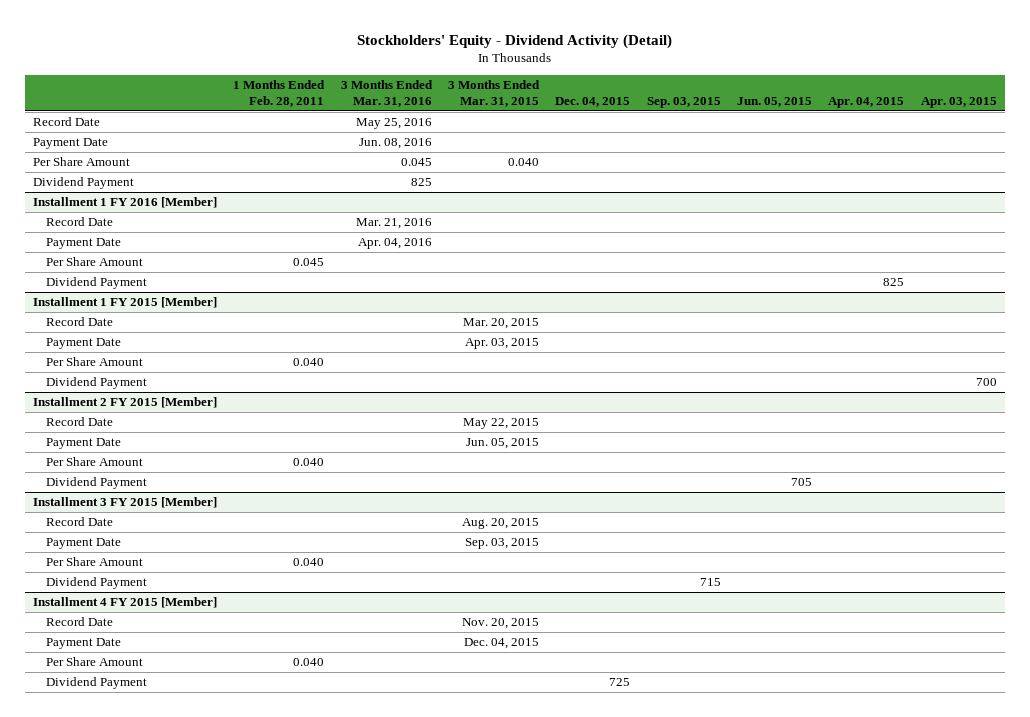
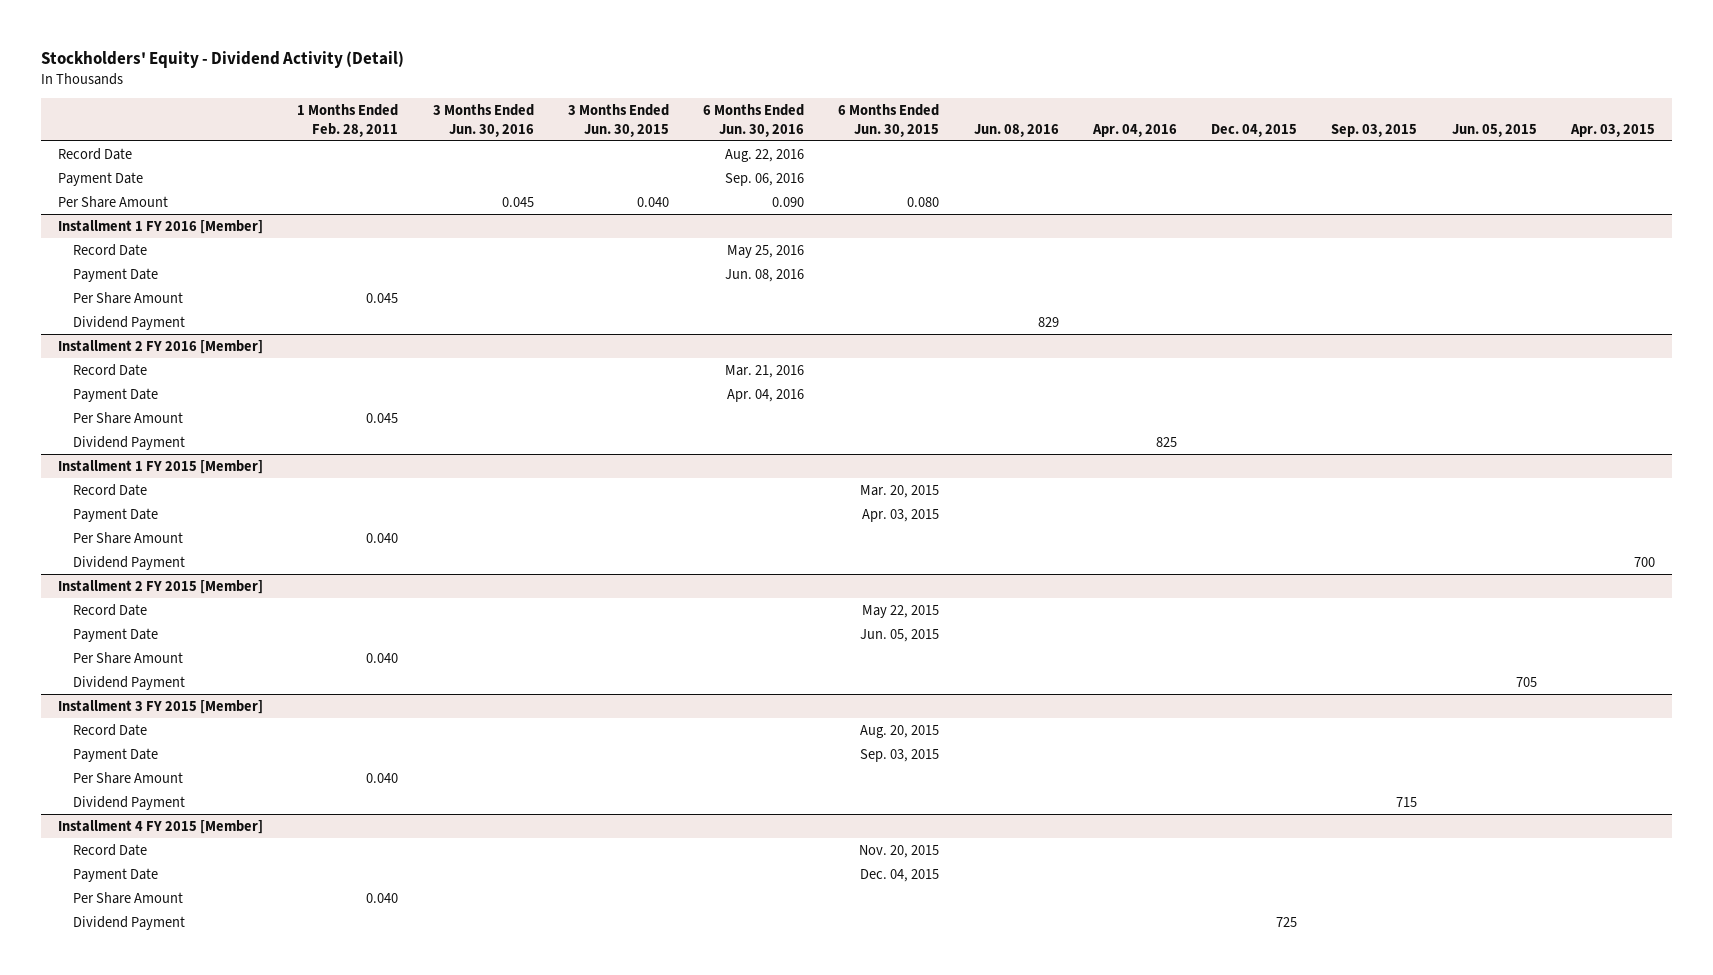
[340,80,433,108] 3 Months Ended Mar. 31, 2016 -> none
[448,80,541,108] 3 Months Ended Mar. 31, 2015 -> none
[828,97,905,109] Apr. 04, 2015 -> none
none -> [432,104,534,137] 3 Months Ended Jun. 30, 2016
none -> [567,104,669,137] 3 Months Ended Jun. 30, 2015
none -> [703,104,805,137] 6 Months Ended Jun. 30, 2016
none -> [838,104,940,137] 6 Months Ended Jun. 30, 2015
none -> [973,123,1059,137] Jun. 08, 2016
none -> [1091,123,1177,137] Apr. 04, 2016
[33,177,135,190] Dividend Payment -> none
none -> [58,339,264,354] Installment 2 FY 2016 [Member]
none -> [73,363,148,376] Record Date
none -> [73,387,159,402] Payment Date
none -> [73,411,184,424] Per Share Amount
none -> [73,435,186,450] Dividend Payment

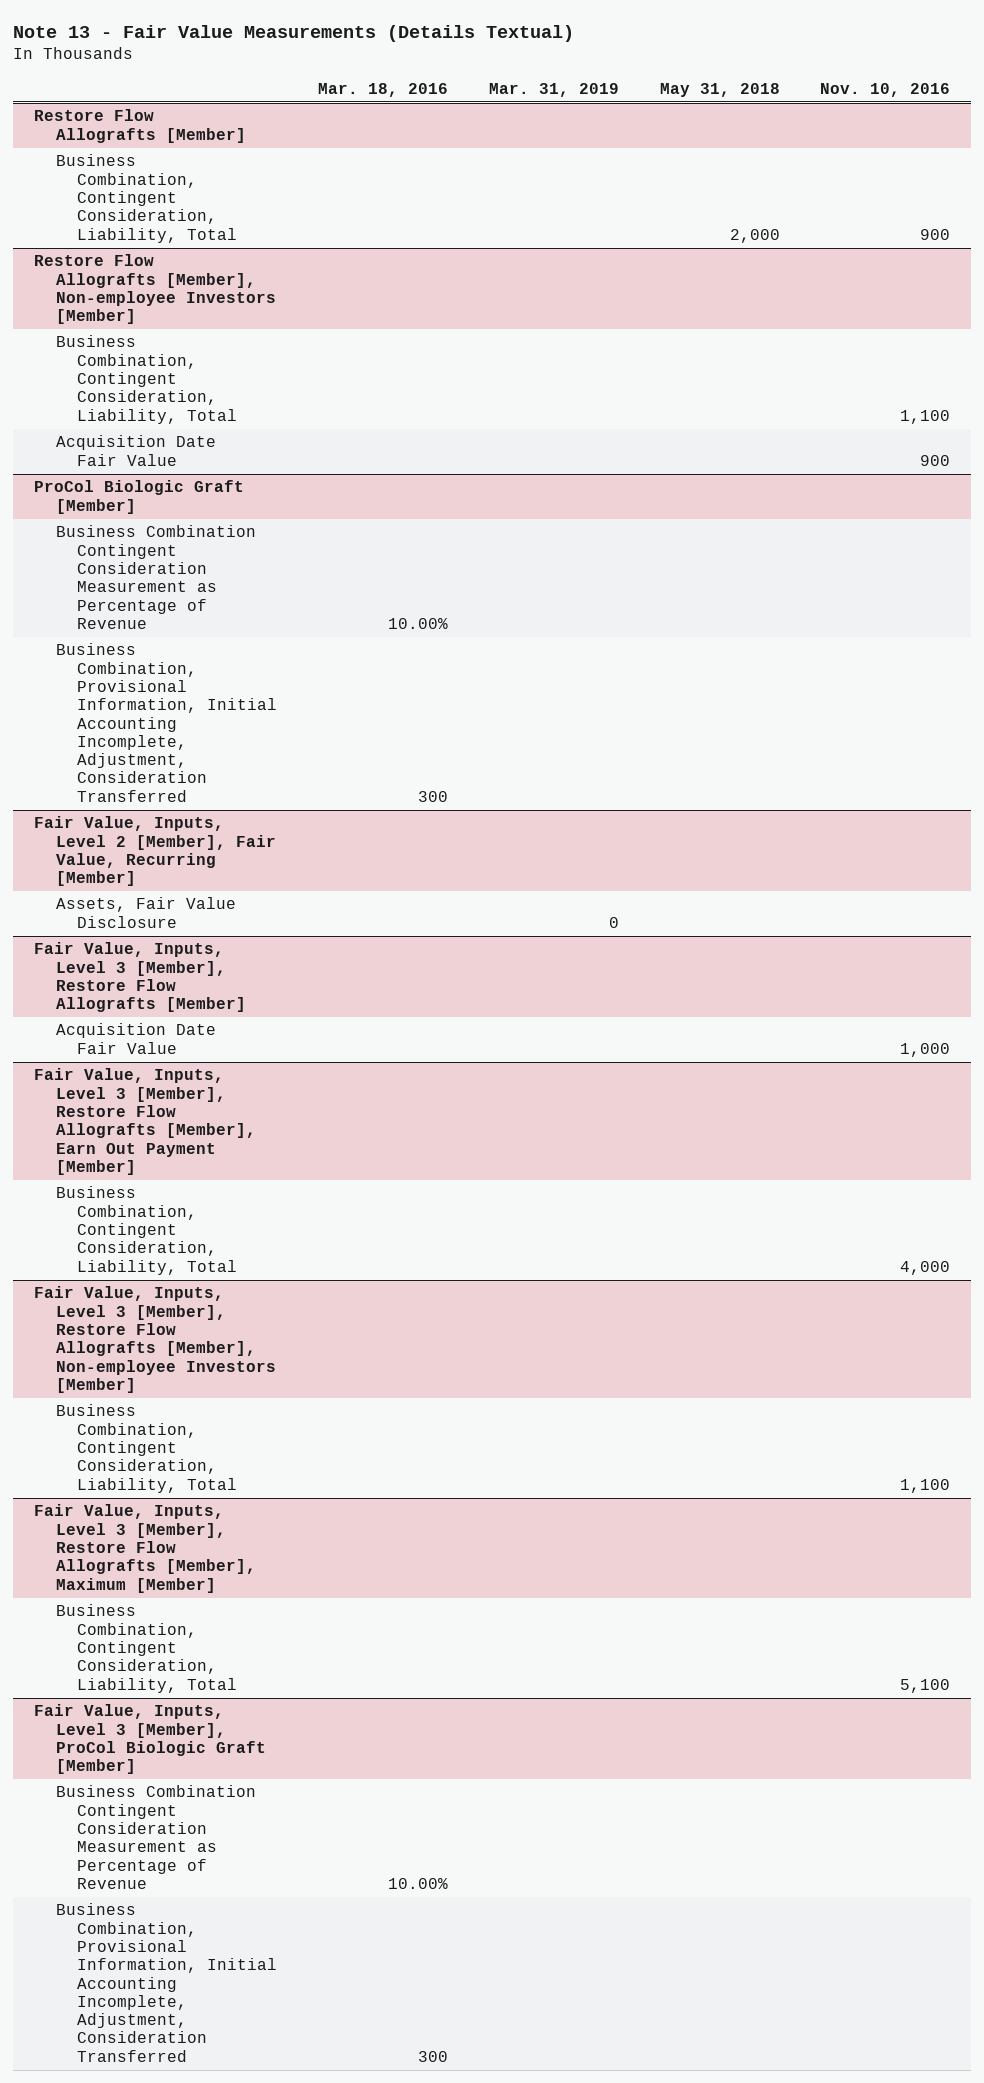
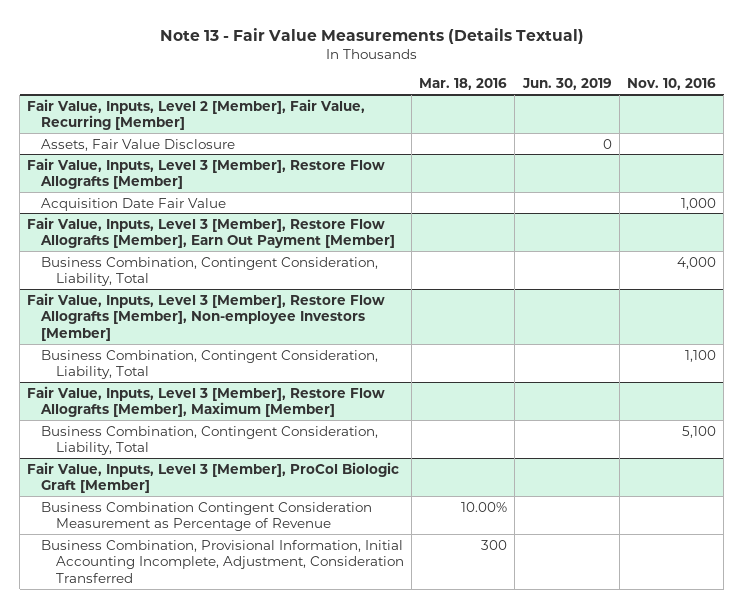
[488,82,619,97] Mar. 31, 2019 -> none
[659,82,780,97] May 31, 2018 -> none
none -> [521,78,612,91] Jun. 30, 2019
[33,109,246,143] Restore Flow Allografts [Member] -> none
[55,154,238,243] Business Combination, Contingent Consideration, Liability, Total -> none
[33,254,276,325] Restore Flow Allografts [Member], Non-employee Investors [Member] -> none
[55,335,238,424] Business Combination, Contingent Consideration, Liability, Total -> none
[55,435,216,466] Acquisition Date Fair Value -> none
[33,480,244,514] ProCol Biologic Graft [Member] -> none
[55,525,256,629] Business Combination Contingent Consideration Measurement as Percentage of Revenue -> none
[55,643,278,802] Business Combination, Provisional Information, Initial Accounting Incomplete, Adjustment, Consideration Transferred -> none

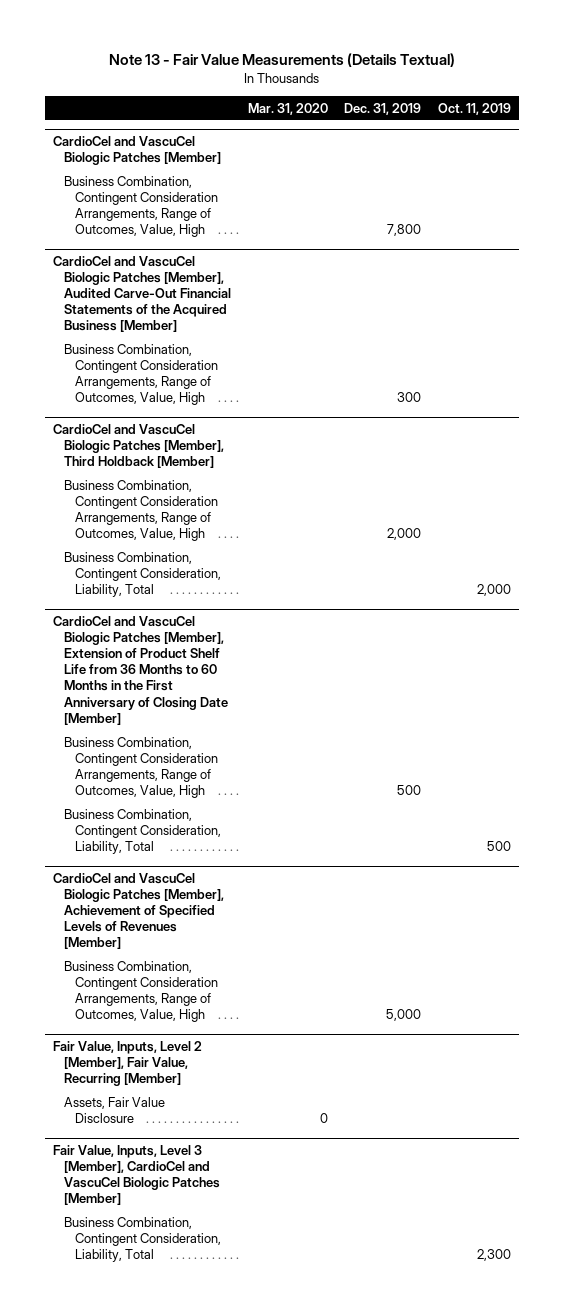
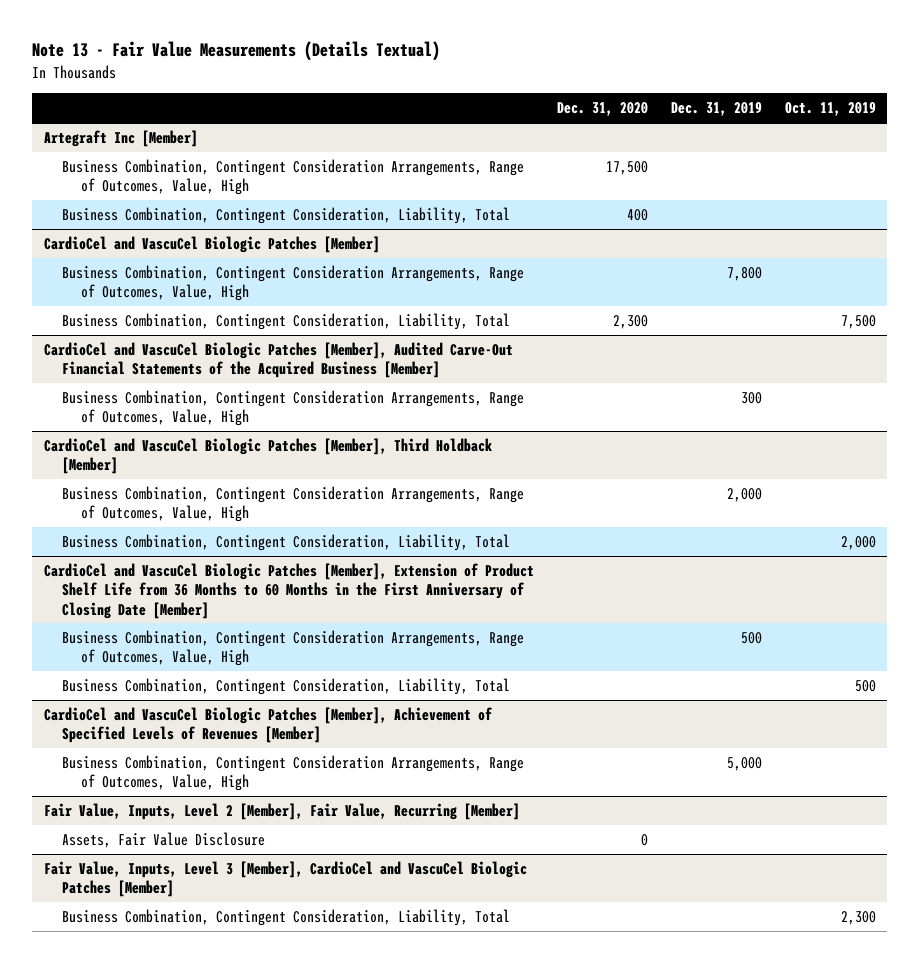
[247,102,328,115] Mar. 31, 2020 -> none
none -> [556,102,648,117] Dec. 31, 2020
none -> [43,129,198,147] Artegraft Inc [Member]
none -> [62,158,525,196] Business Combination, Contingent Consideration Arrangements, Range of Outcomes, Value, High
none -> [62,206,511,224] Business Combination, Contingent Consideration, Liability, Total
none -> [62,312,511,330] Business Combination, Contingent Consideration, Liability, Total

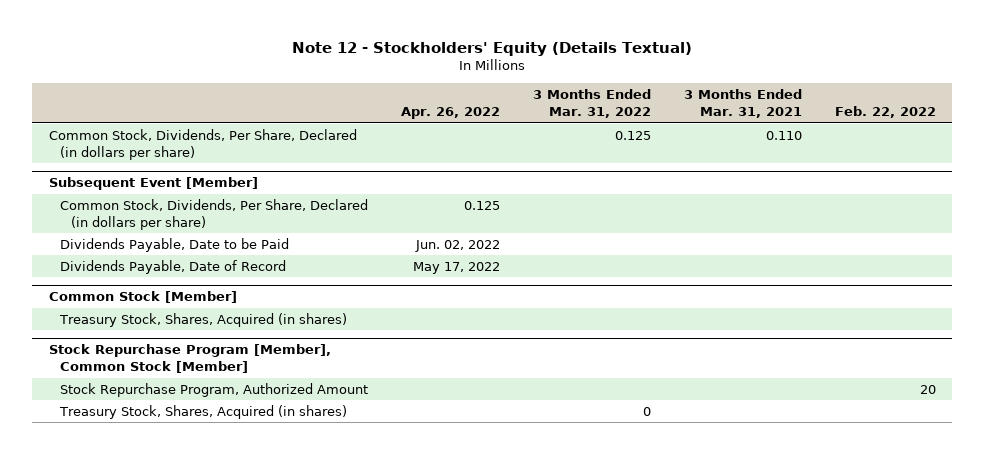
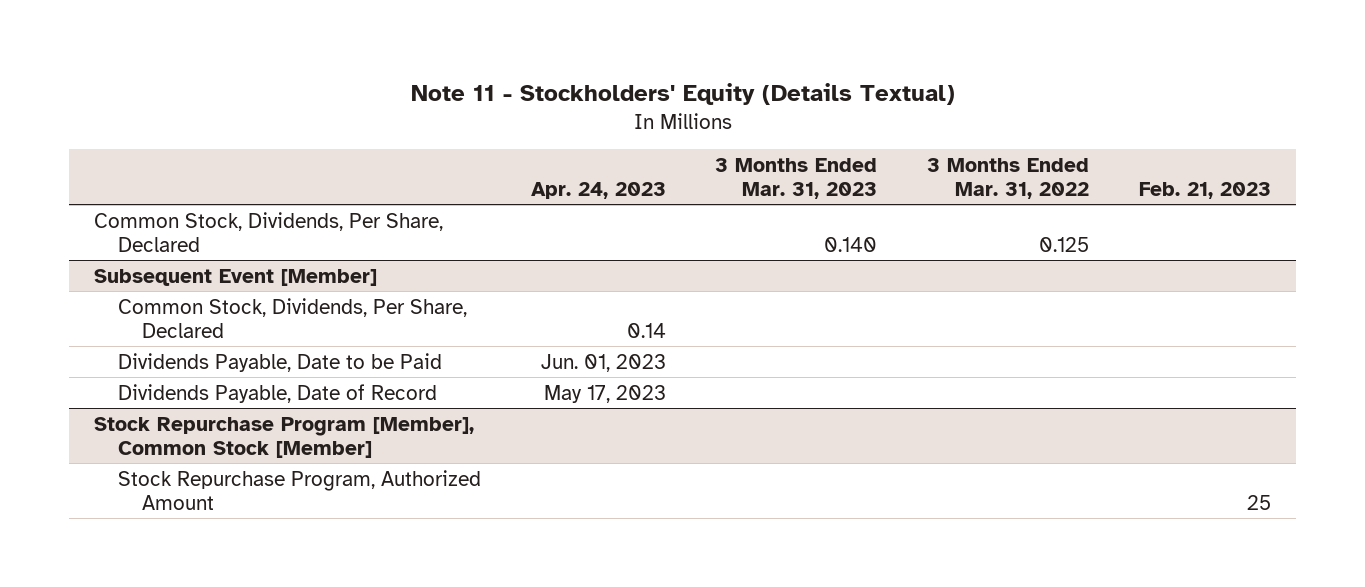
[292,41,693,56] Note 12 - Stockholders' Equity (Details Textual) -> [410,83,955,106] Note 11 - Stockholders' Equity (Details Textual)
[400,107,500,120] Apr. 26, 2022 -> none
[683,89,802,119] 3 Months Ended Mar. 31, 2021 -> none
[834,106,936,119] Feb. 22, 2022 -> none
none -> [530,181,666,199] Apr. 24, 2023
none -> [715,157,878,199] 3 Months Ended Mar. 31, 2023
none -> [1138,181,1271,199] Feb. 21, 2023
[48,129,357,160] Common Stock, Dividends, Per Share, Declared (in dollars per share) -> [94,211,444,252] Common Stock, Dividends, Per Share, Declared
[59,199,368,230] Common Stock, Dividends, Per Share, Declared (in dollars per share) -> [117,297,467,338] Common Stock, Dividends, Per Share, Declared
[48,291,237,304] Common Stock [Member] -> none
[58,313,347,328] Treasury Stock, Shares, Acquired (in shares) -> none
[58,405,347,420] Treasury Stock, Shares, Acquired (in shares) -> none

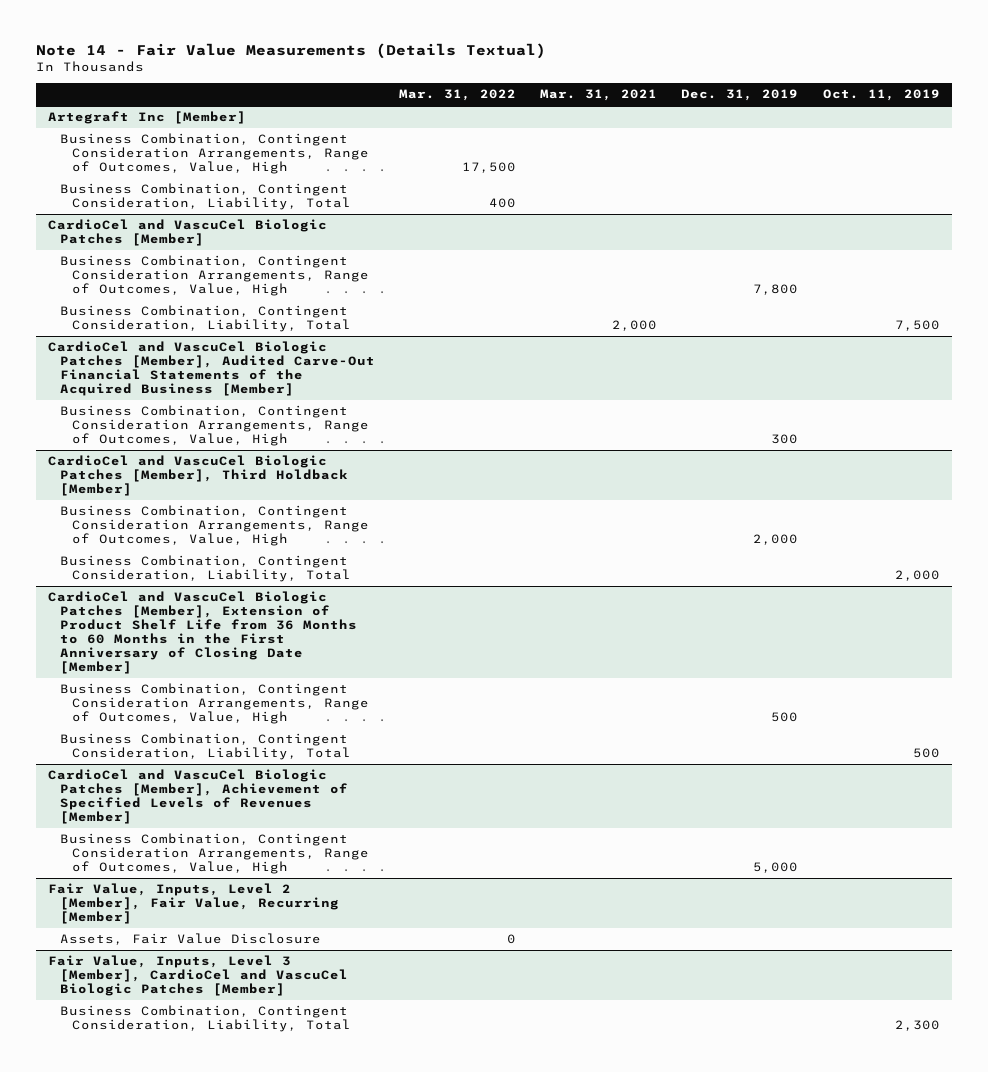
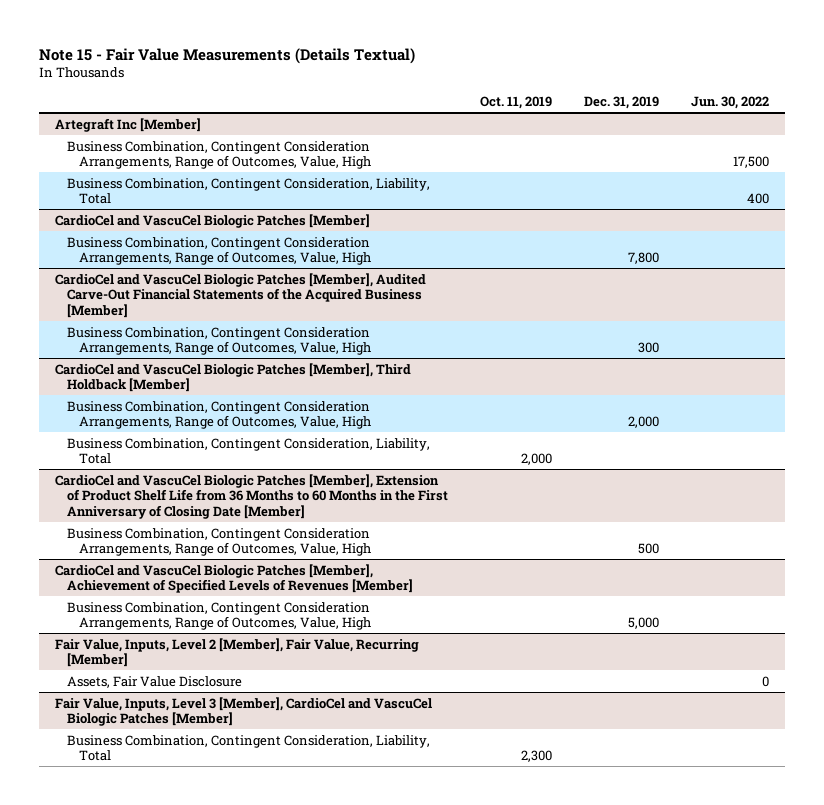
[35,42,546,59] Note 14 - Fair Value Measurements (Details Textual) -> [39,47,416,64] Note 15 - Fair Value Measurements (Details Textual)
[399,89,517,102] Mar. 31, 2022 -> none
[540,89,658,102] Mar. 31, 2021 -> none
none -> [690,96,769,110] Jun. 30, 2022
[59,305,351,333] Business Combination, Contingent Consideration, Liability, Total -> none
[59,733,351,761] Business Combination, Contingent Consideration, Liability, Total -> none

